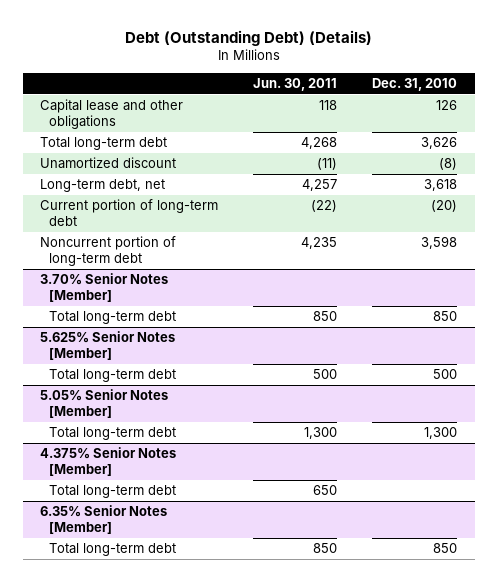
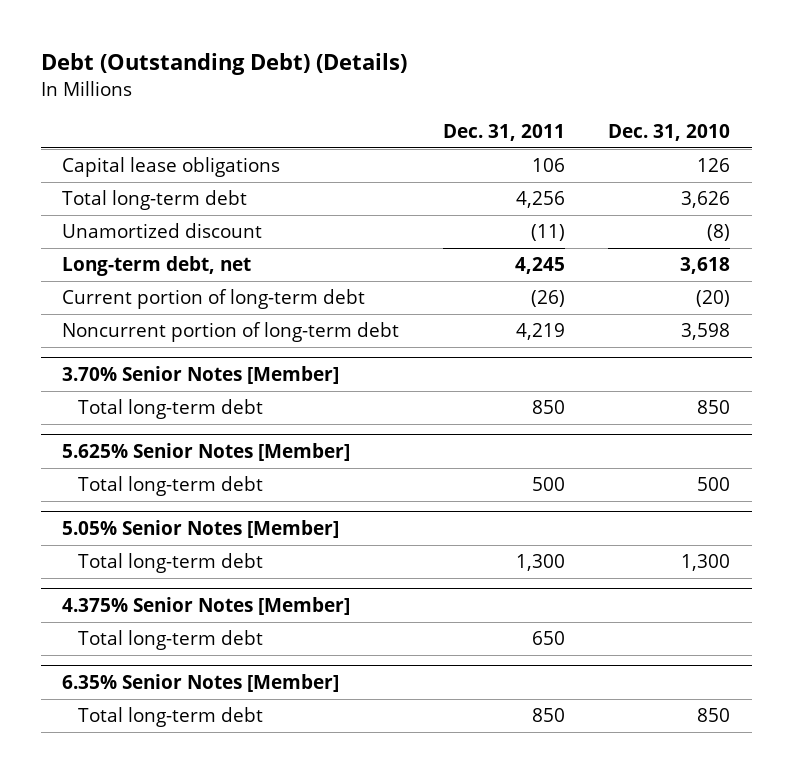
[253,78,338,92] Jun. 30, 2011 -> none
none -> [442,124,565,142] Dec. 31, 2011
[40,98,184,130] Capital lease and other obligations -> [62,157,281,178] Capital lease obligations

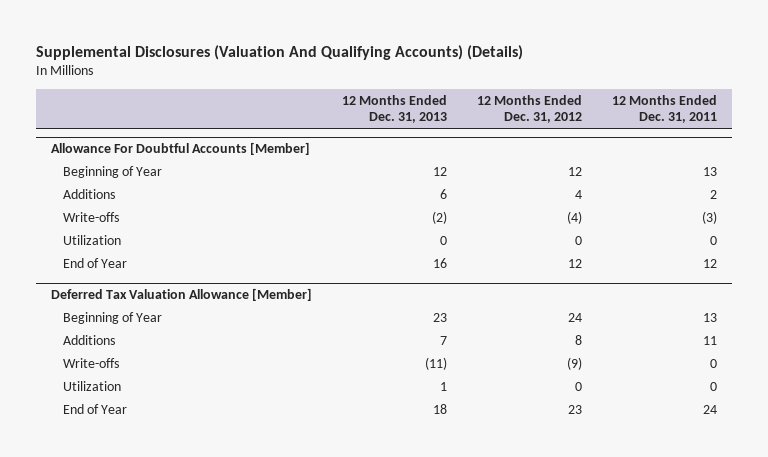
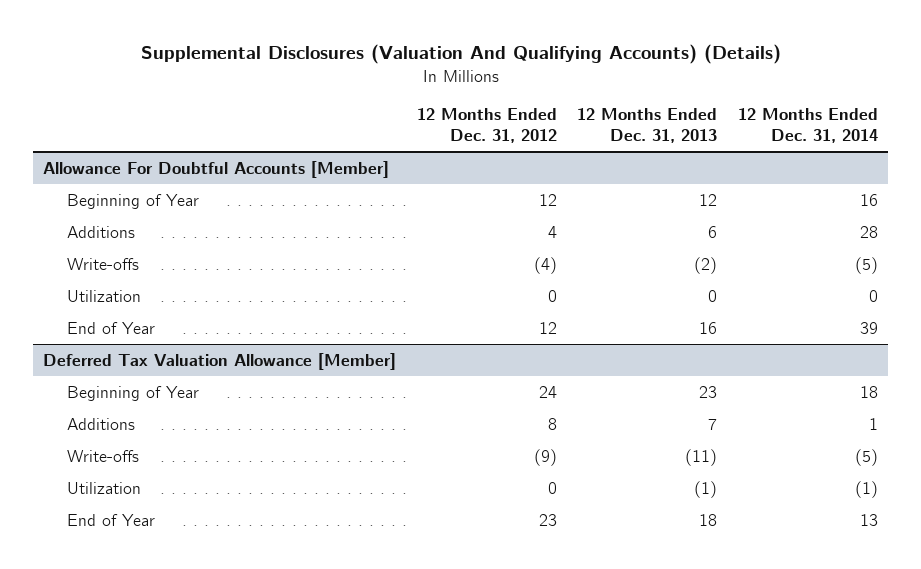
[612,94,718,123] 12 Months Ended Dec. 31, 2011 -> none
none -> [737,107,878,143] 12 Months Ended Dec. 31, 2014
[439,382,447,392] 1 -> [694,480,718,498] (1)

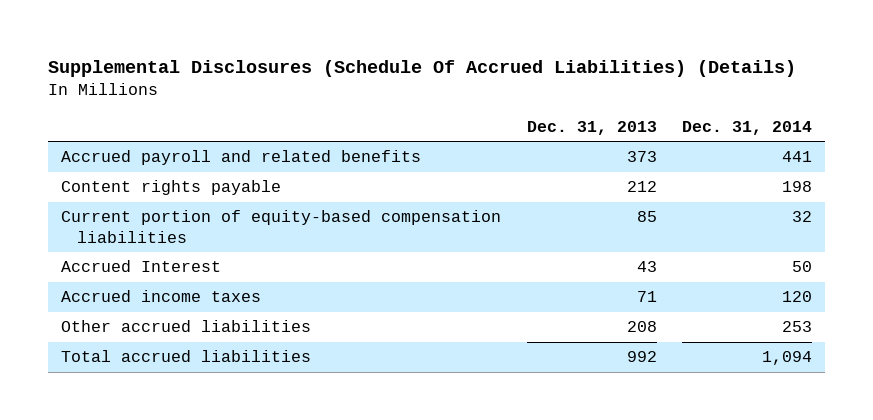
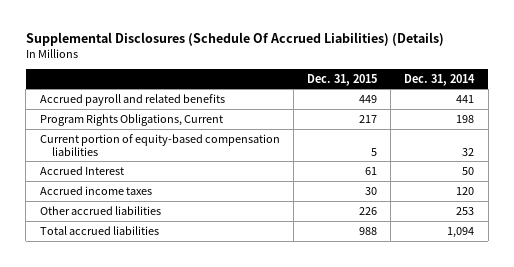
[526,120,657,135] Dec. 31, 2013 -> none
none -> [306,73,377,86] Dec. 31, 2015
[60,180,281,196] Content rights payable -> [39,113,223,126] Program Rights Obligations, Current

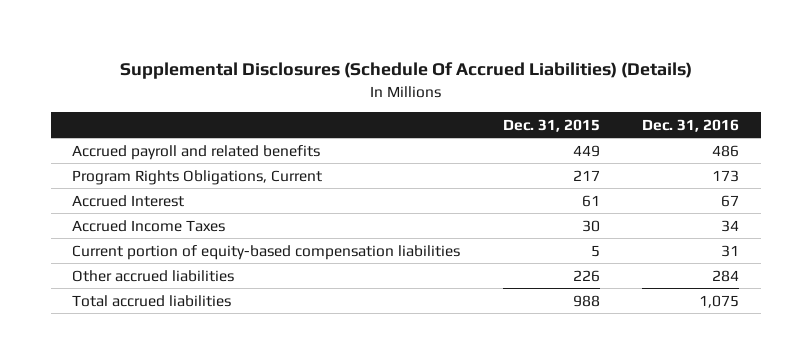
[404,73,476,86] Dec. 31, 2014 -> none
none -> [642,118,740,132] Dec. 31, 2016
[39,185,152,195] Accrued income taxes -> [72,219,226,232] Accrued Income Taxes
[39,133,280,156] Current portion of equity-based compensation liabilities -> [72,244,461,260] Current portion of equity-based compensation liabilities

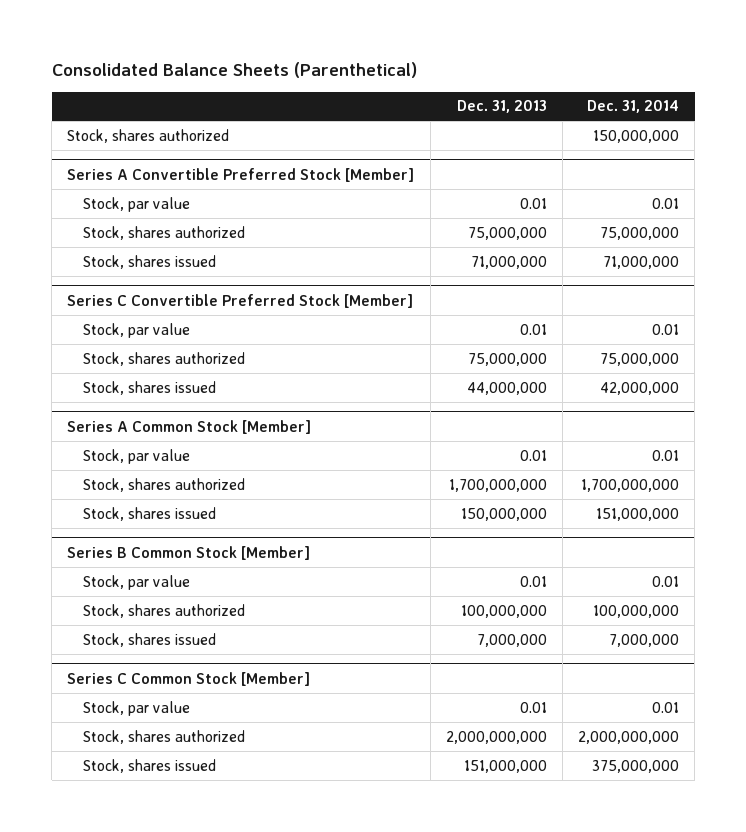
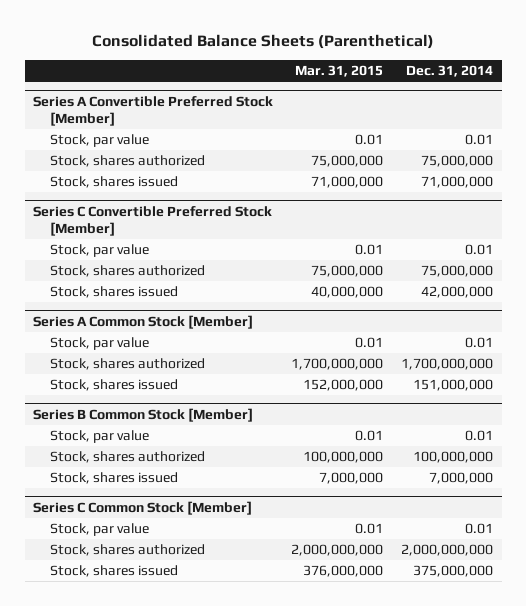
[456,100,547,114] Dec. 31, 2013 -> none
none -> [295,65,384,78] Mar. 31, 2015
[67,128,230,143] Stock, shares authorized -> none

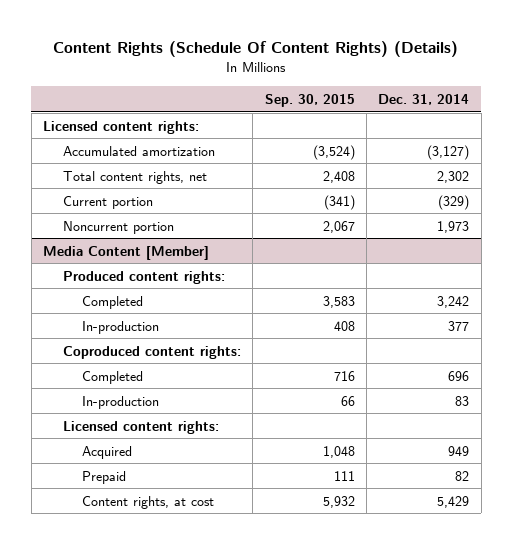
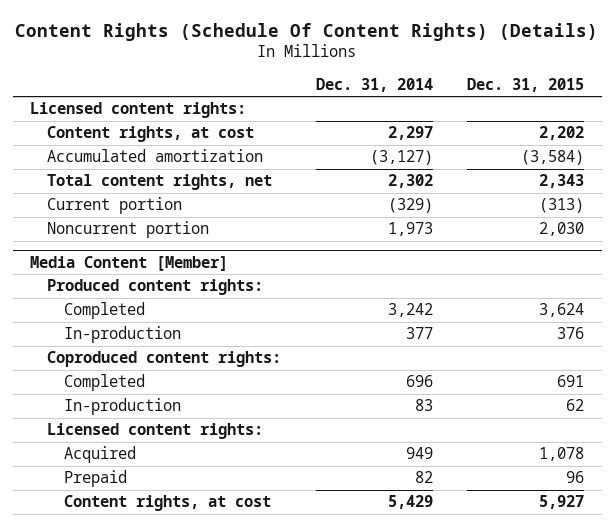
[264,93,355,107] Sep. 30, 2015 -> none
none -> [467,78,585,93] Dec. 31, 2015
none -> [47,126,255,143] Content rights, at cost

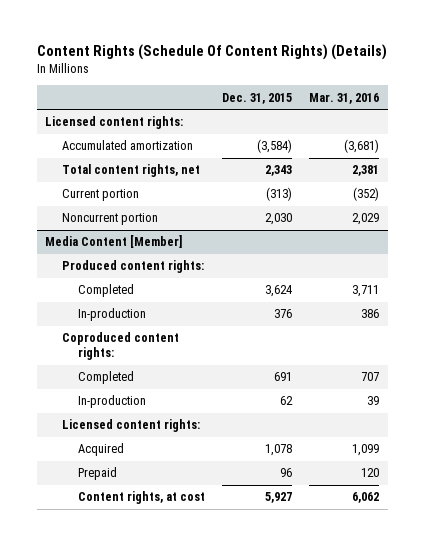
[315,78,433,93] Dec. 31, 2014 -> none
none -> [309,92,380,104] Mar. 31, 2016
[47,126,255,143] Content rights, at cost -> none

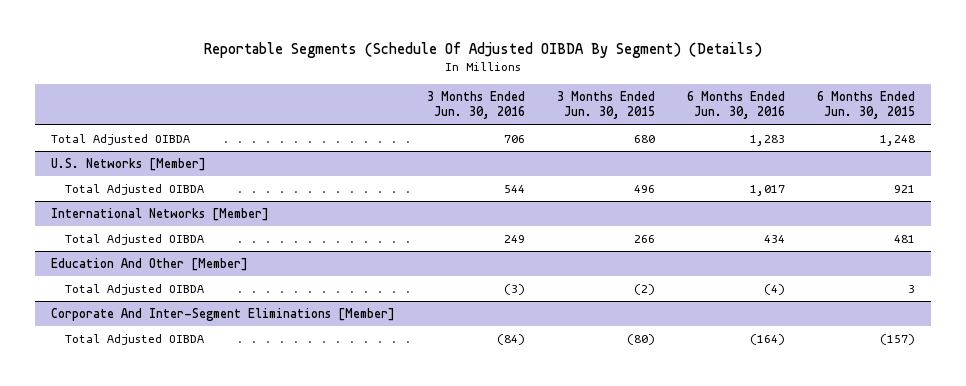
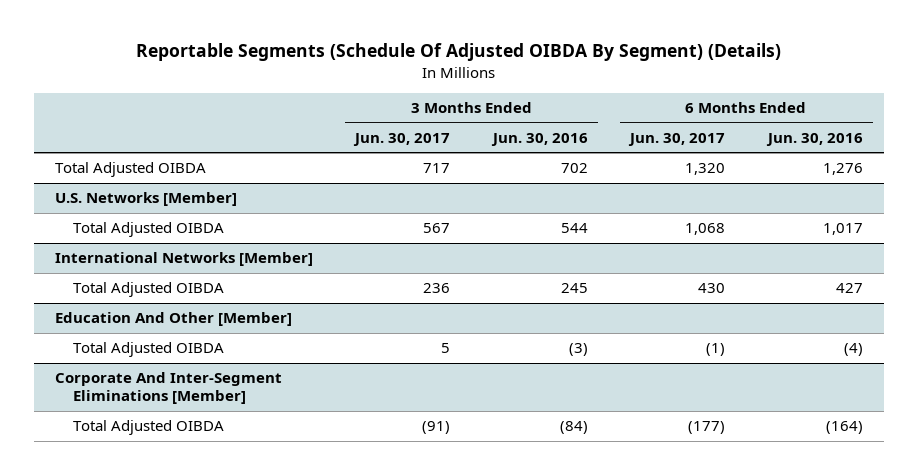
[556,90,655,120] 3 Months Ended Jun. 30, 2015 -> none
[816,90,915,120] 6 Months Ended Jun. 30, 2015 -> none
none -> [353,132,451,146] Jun. 30, 2017
none -> [628,132,726,146] Jun. 30, 2017
[503,134,525,143] 706 -> [560,163,588,174] 702
[749,134,785,146] 1,283 -> [822,163,863,176] 1,276
[503,234,525,243] 249 -> [560,283,588,294] 245
[763,234,785,243] 434 -> [835,283,863,294] 427

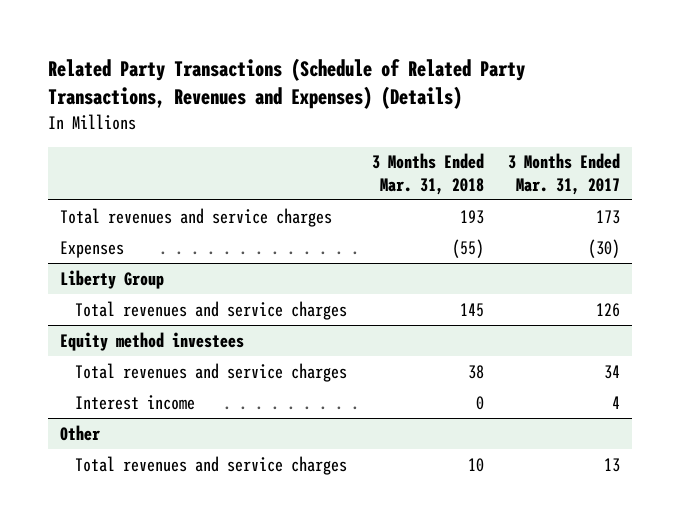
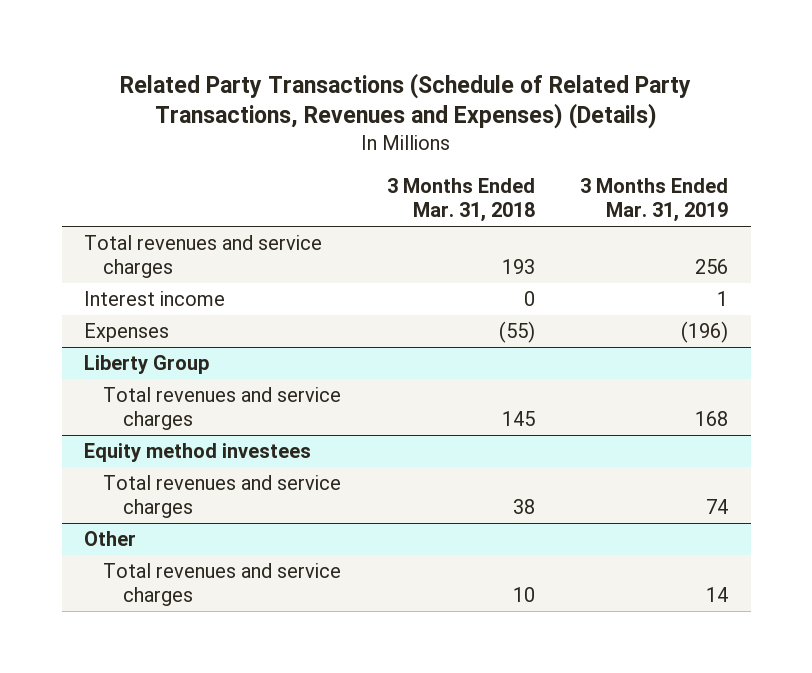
[508,153,621,195] 3 Months Ended Mar. 31, 2017 -> none
none -> [580,177,729,223] 3 Months Ended Mar. 31, 2019
none -> [84,290,226,306] Interest income
[74,394,195,410] Interest income -> none

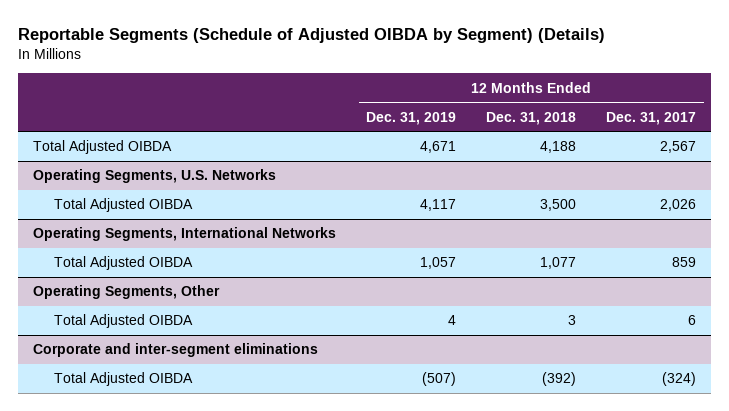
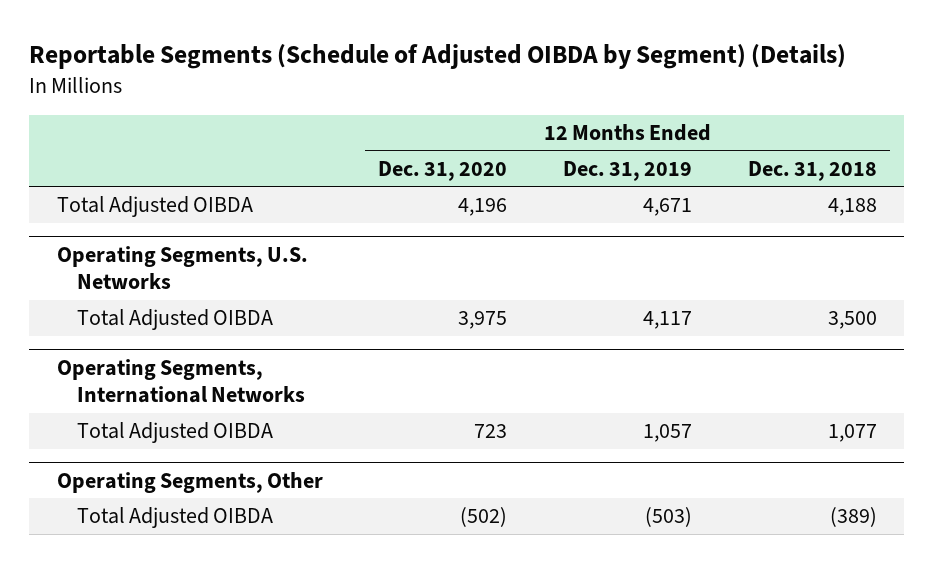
[606,111,697,125] Dec. 31, 2017 -> none
none -> [378,160,508,181] Dec. 31, 2020
[33,343,319,358] Corporate and inter-segment eliminations -> none
[53,372,193,387] Total Adjusted OIBDA -> none
[448,315,457,326] 4 -> [645,507,693,528] (503)
[568,315,577,326] 3 -> [829,507,877,528] (389)

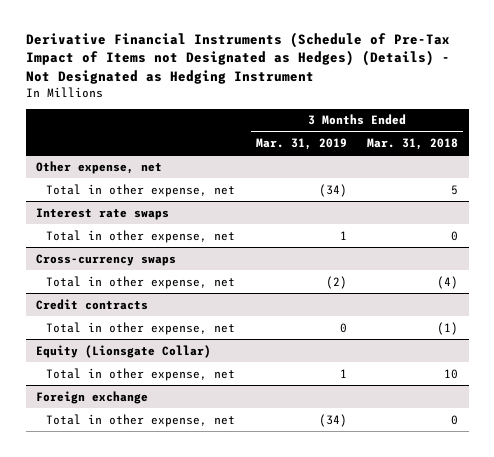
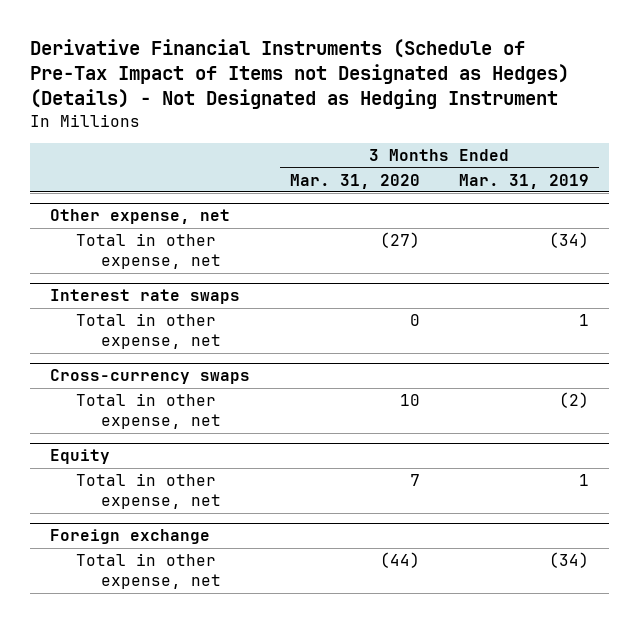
[367,137,459,150] Mar. 31, 2018 -> none
none -> [289,173,420,189] Mar. 31, 2020
[46,321,236,335] Total in other expense, net -> none
[35,344,211,358] Equity (Lionsgate Collar) -> none
[35,298,148,310] Credit contracts -> [50,449,111,465] Equity

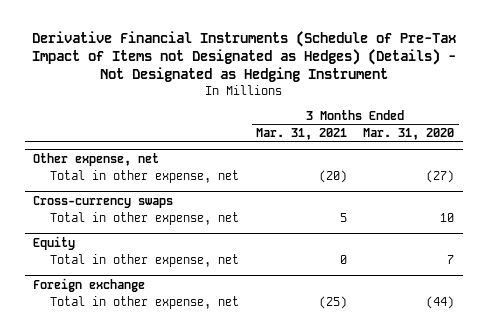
[459,173,590,189] Mar. 31, 2019 -> none
none -> [255,128,347,141] Mar. 31, 2021
[50,289,241,305] Interest rate swaps -> none
[75,313,222,350] Total in other expense, net -> none

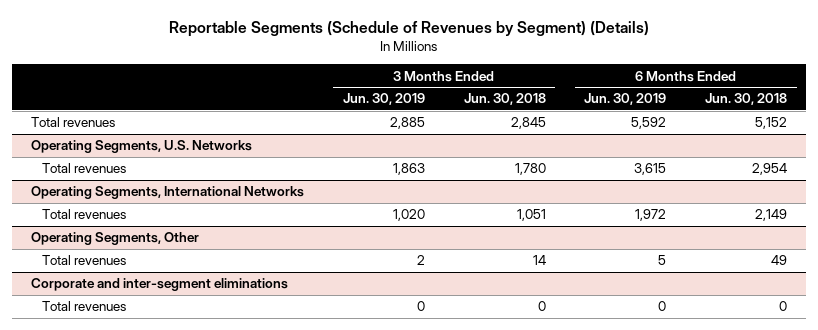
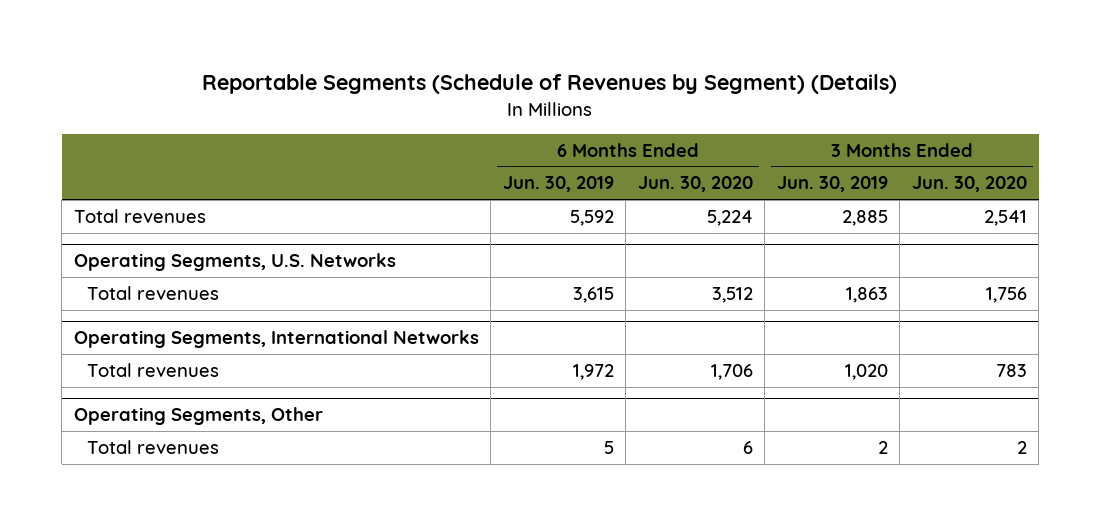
[463,93,546,106] Jun. 30, 2018 -> none
[704,93,787,106] Jun. 30, 2018 -> none
none -> [637,176,753,193] Jun. 30, 2020
none -> [911,176,1027,193] Jun. 30, 2020
[31,278,289,292] Corporate and inter-segment eliminations -> none
[41,301,126,312] Total revenues -> none

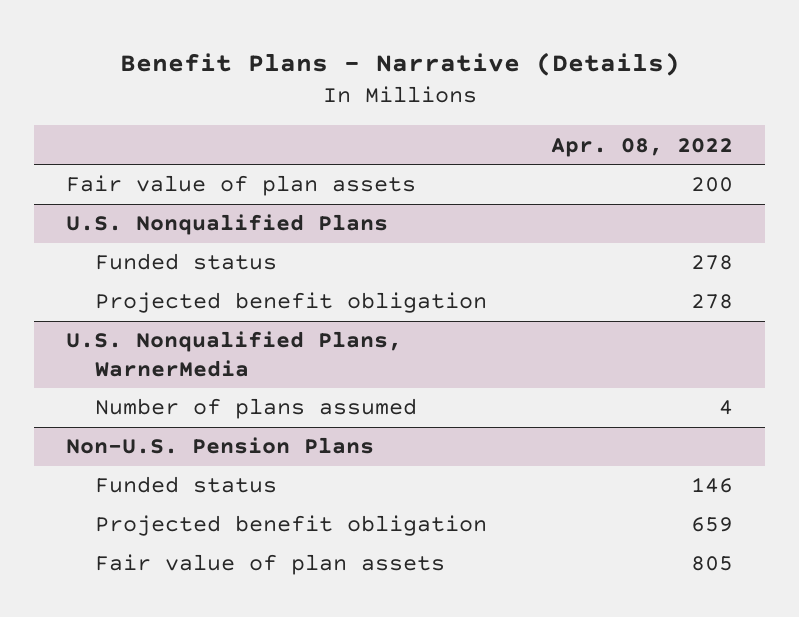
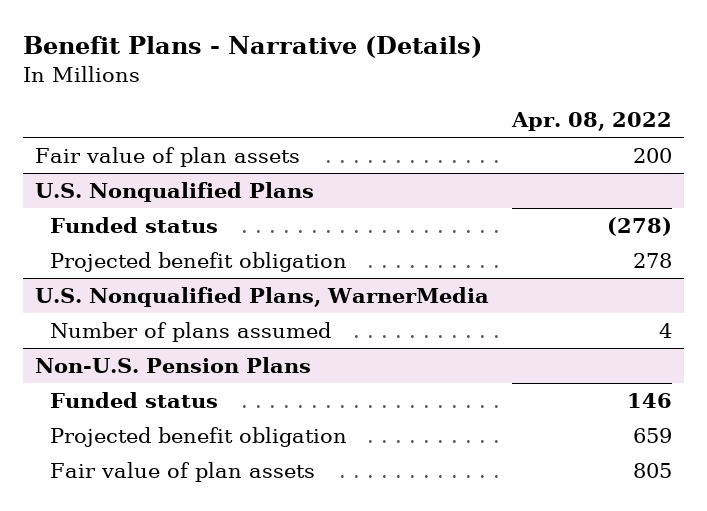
[691,255,734,271] 278 -> [607,216,673,236] (278)

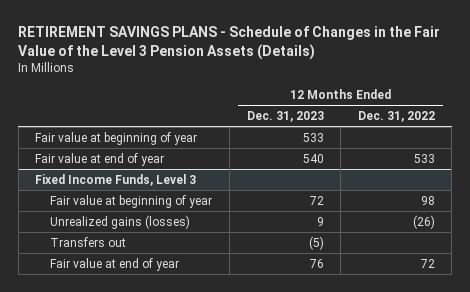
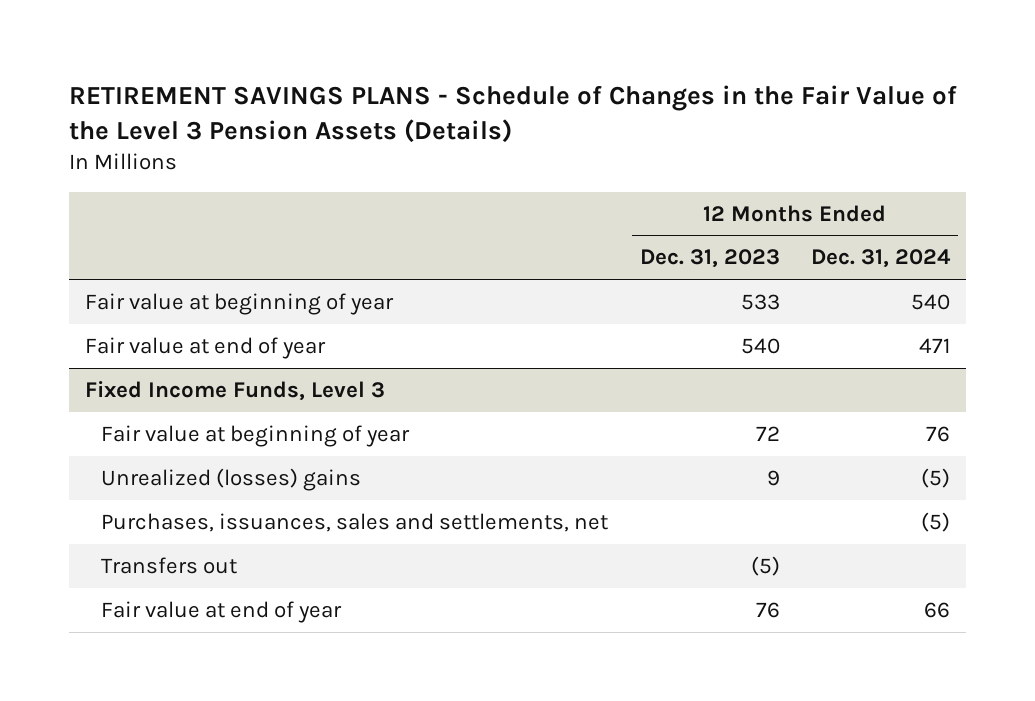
[357,110,435,122] Dec. 31, 2022 -> none
none -> [810,249,951,269] Dec. 31, 2024
[50,214,191,229] Unrealized gains (losses) -> [101,468,362,492] Unrealized (losses) gains
none -> [101,513,609,533] Purchases, issuances, sales and settlements, net

